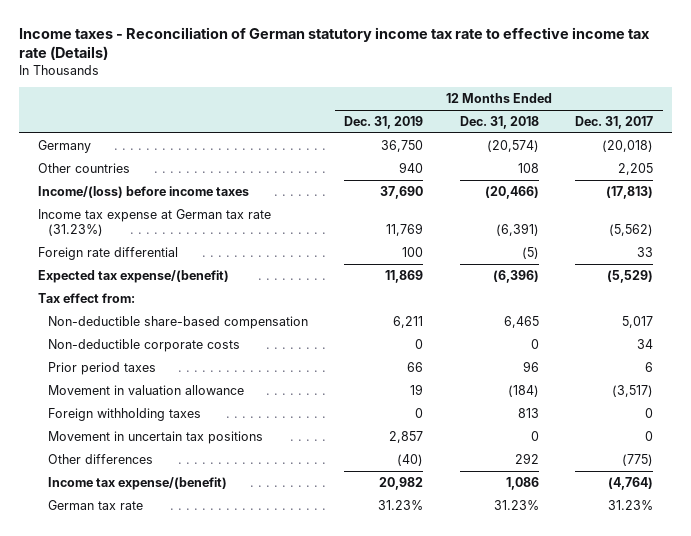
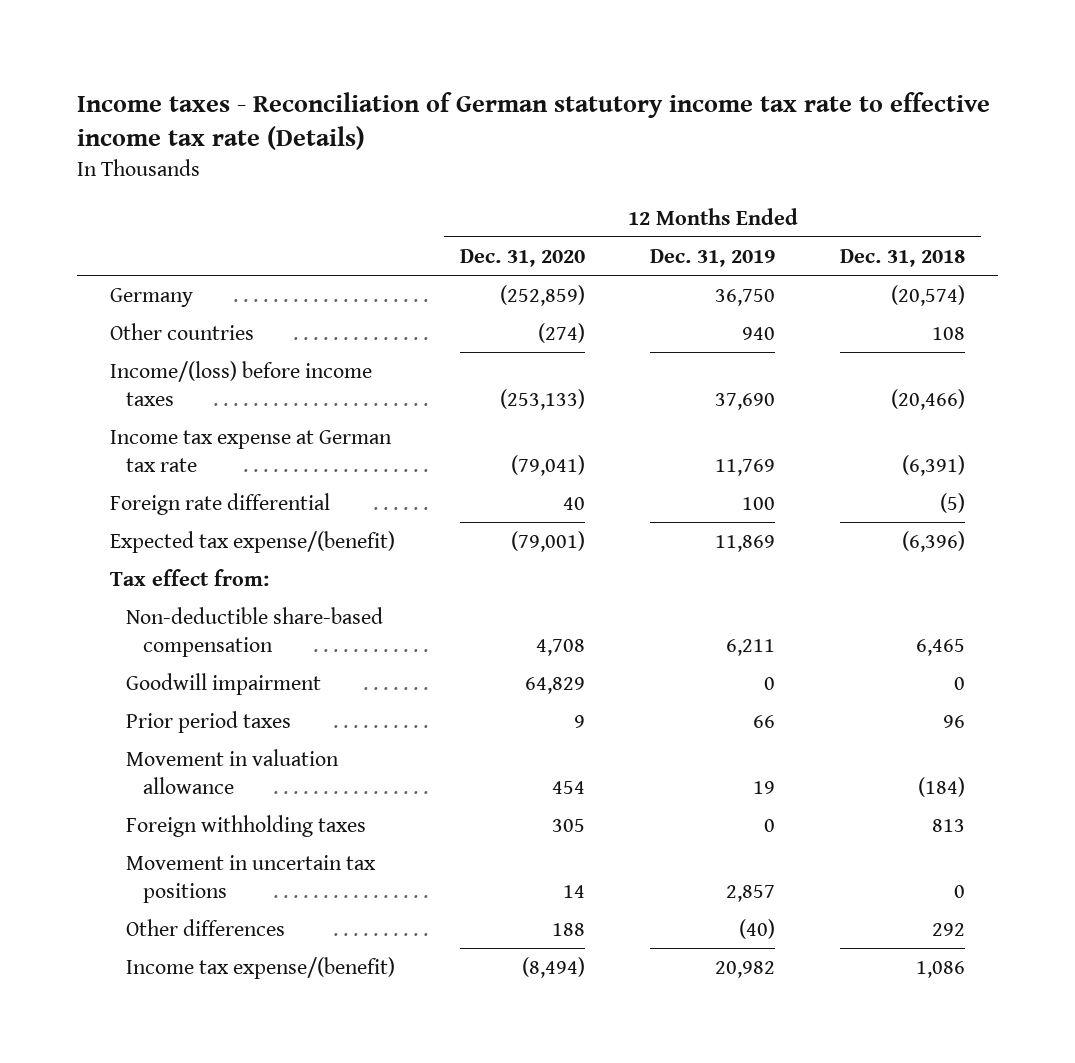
[575,116,654,130] Dec. 31, 2017 -> none
none -> [460,249,586,268] Dec. 31, 2020
[37,208,271,237] Income tax expense at German tax rate (31.23%) -> [109,430,392,472] Income tax expense at German tax rate
[48,338,241,352] Non-deductible corporate costs -> none
none -> [126,673,322,696] Goodwill impairment
[48,499,144,510] German tax rate -> none

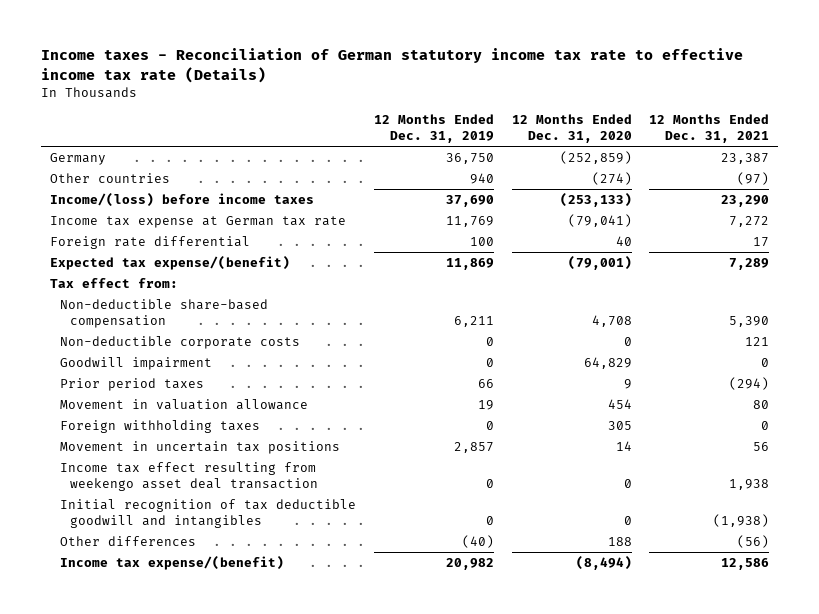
[840,249,966,268] Dec. 31, 2018 -> none
none -> [649,114,770,144] 12 Months Ended Dec. 31, 2021
none -> [59,335,300,349] Non-deductible corporate costs
none -> [59,461,318,491] Income tax effect resulting from weekengo asset deal transaction
none -> [59,498,356,528] Initial recognition of tax deductible goodwill and intangibles

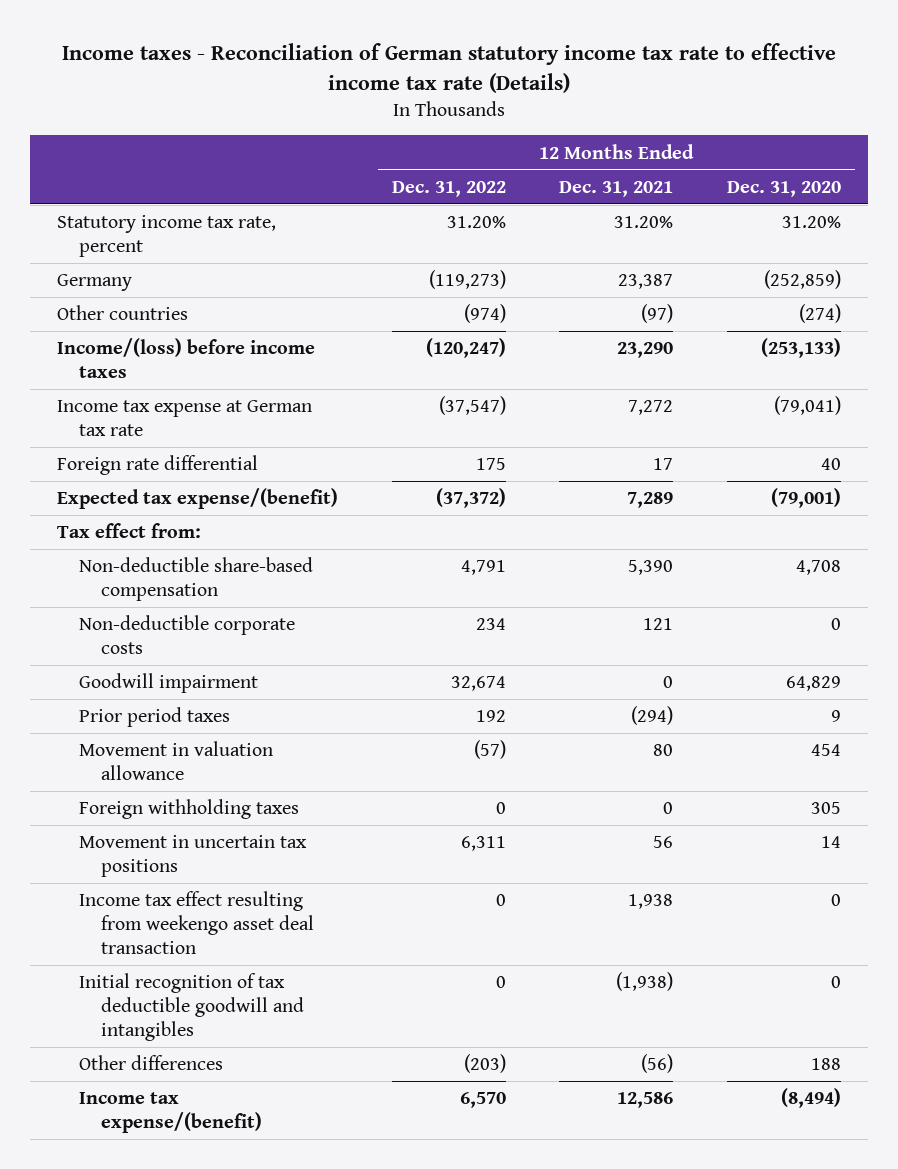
[373,114,494,144] 12 Months Ended Dec. 31, 2019 -> none
none -> [391,180,506,197] Dec. 31, 2022
none -> [57,215,277,258] Statutory income tax rate, percent

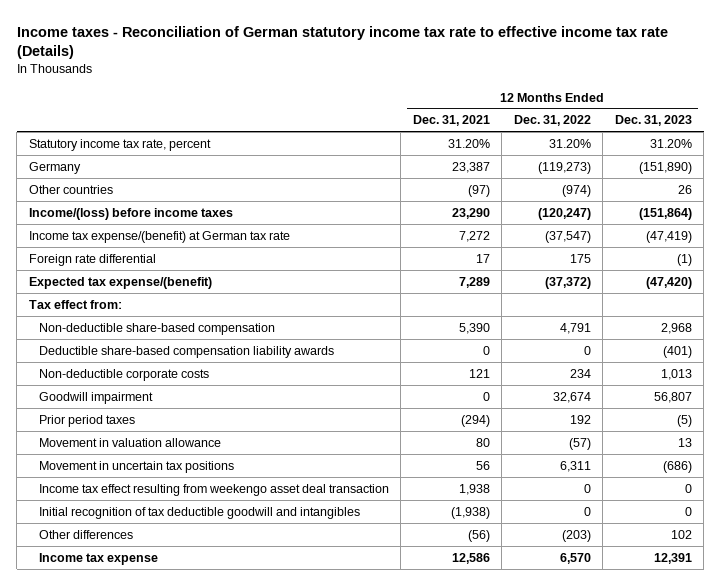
[727,180,842,197] Dec. 31, 2020 -> none
none -> [614,115,692,127] Dec. 31, 2023
[57,400,313,437] Income tax expense at German tax rate -> [28,230,290,243] Income tax expense/(benefit) at German tax rate
none -> [38,345,334,358] Deductible share-based compensation liability awards
[79,799,300,820] Foreign withholding taxes -> none
[79,1092,263,1134] Income tax expense/(benefit) -> [38,552,158,565] Income tax expense

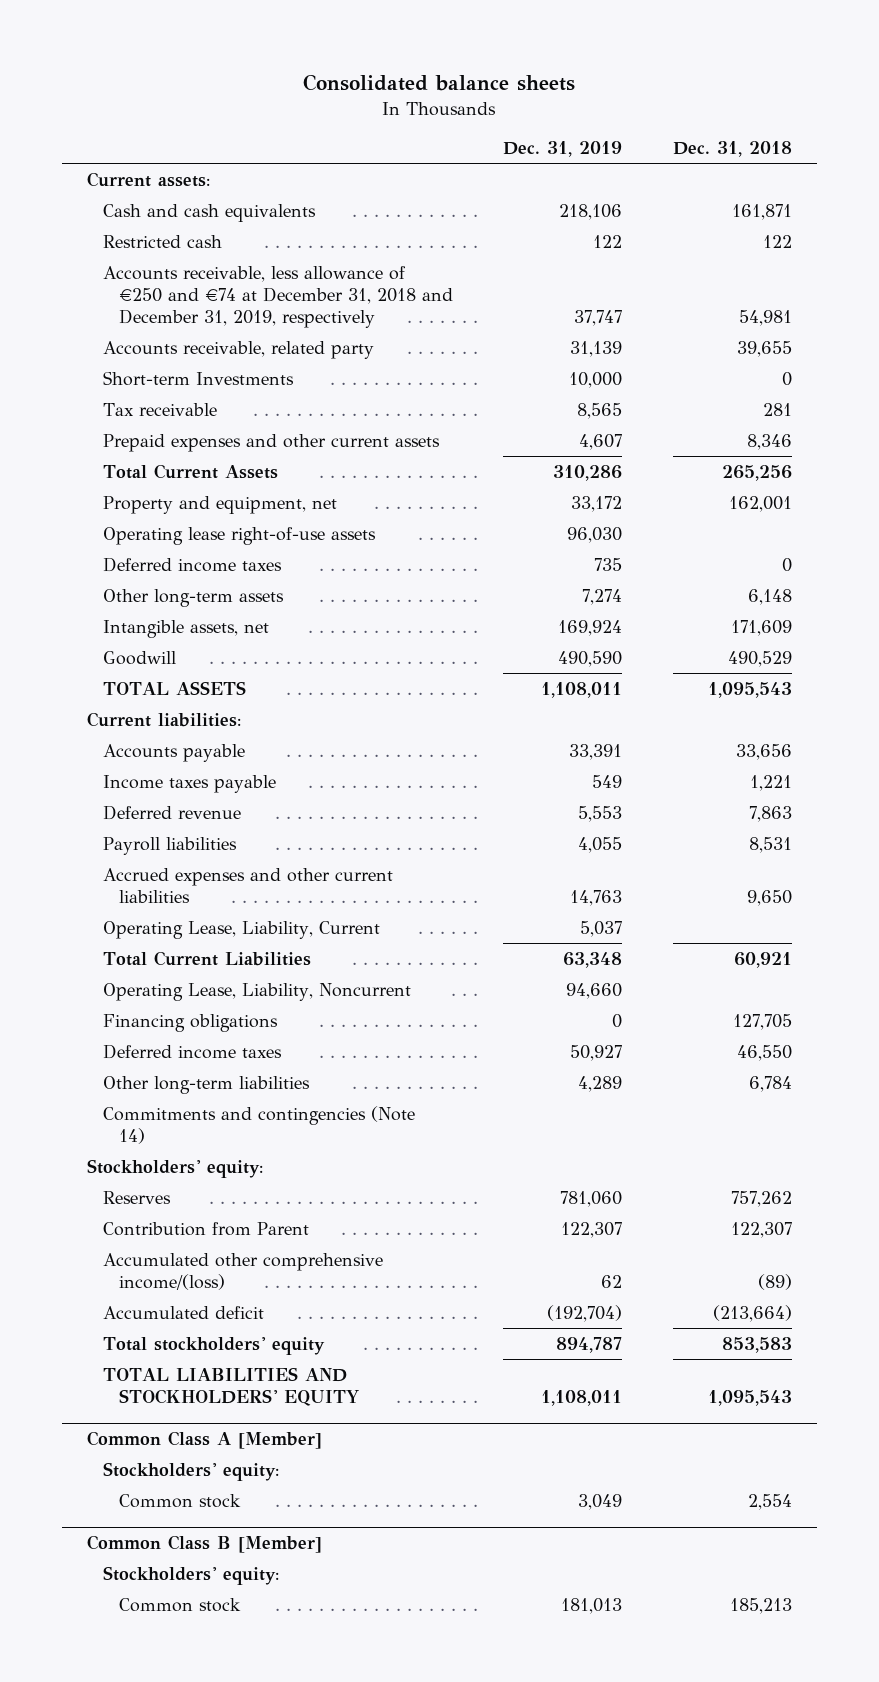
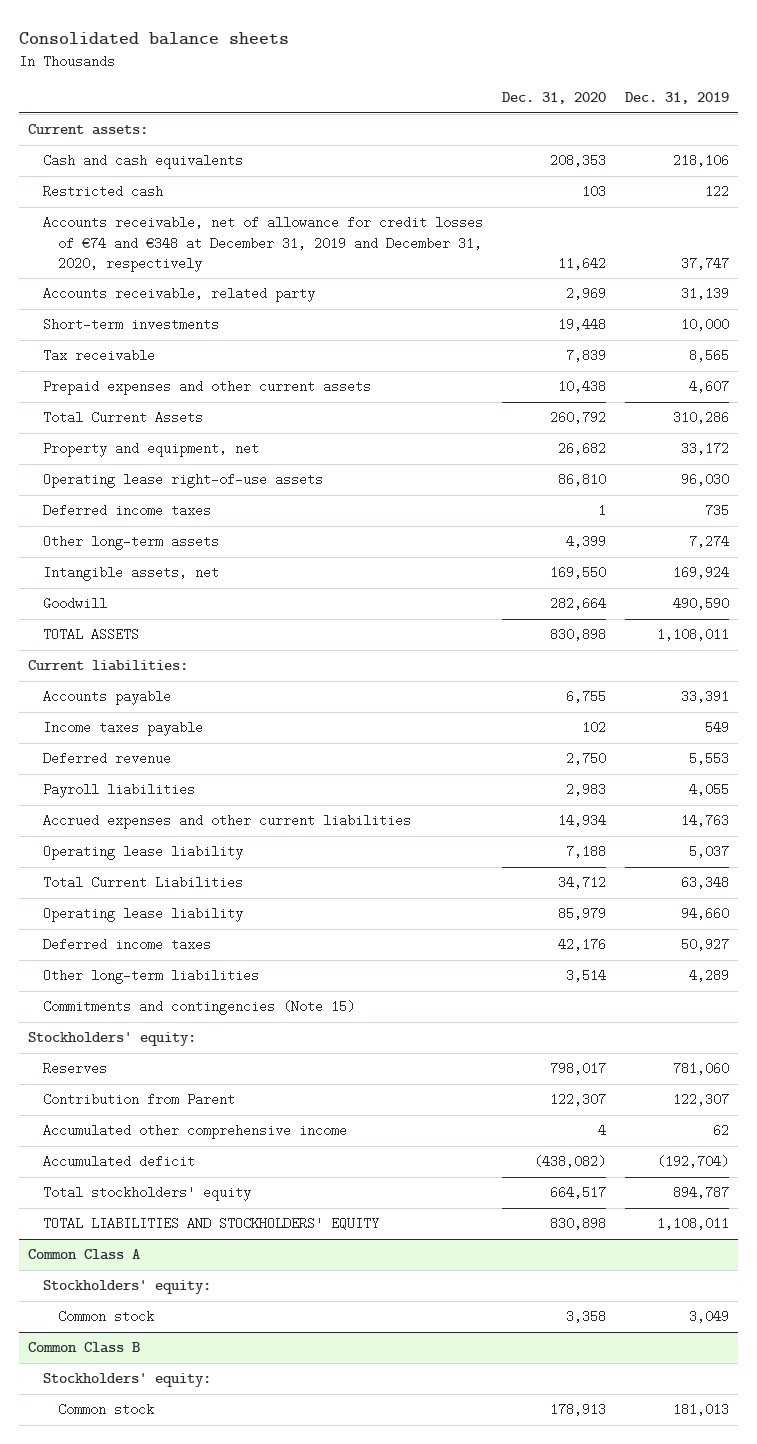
[672,141,792,158] Dec. 31, 2018 -> none
none -> [501,92,606,105] Dec. 31, 2020
[102,265,453,329] Accounts receivable, less allowance of €250 and €74 at December 31, 2018 and December 31, 2019, respectively -> [42,216,483,272] Accounts receivable, net of allowance for credit losses of €74 and €348 at December 31, 2019 and December 31, 2020, respectively
[102,370,294,386] Short-term Investments -> [42,318,219,332] Short-term investments
[102,920,380,939] Operating Lease, Liability, Current -> [42,845,243,861] Operating lease liability
[102,1013,278,1032] Financing obligations -> none
[102,982,411,1001] Operating Lease, Liability, Noncurrent -> [42,907,243,923] Operating lease liability
[102,1105,415,1144] Commitments and contingencies (Note 14) -> [42,1000,355,1016] Commitments and contingencies (Note 15)
[102,1252,383,1290] Accumulated other comprehensive income/(loss) -> [42,1124,347,1140] Accumulated other comprehensive income
[87,1430,323,1449] Common Class A [Member] -> [28,1249,141,1261] Common Class A
[87,1534,323,1553] Common Class B [Member] -> [28,1342,141,1354] Common Class B

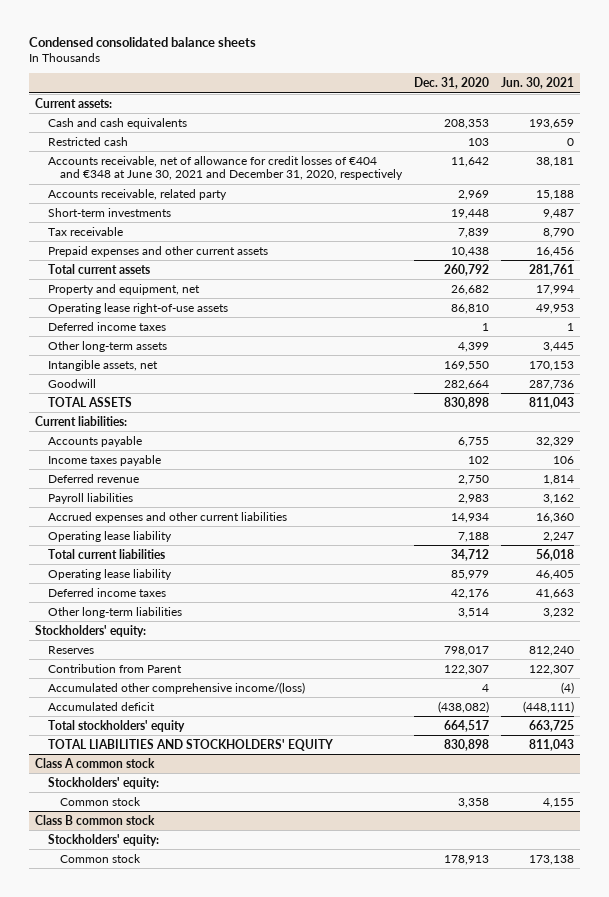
[18,32,289,46] Consolidated balance sheets -> [29,36,257,47] Condensed consolidated balance sheets
[624,92,729,105] Dec. 31, 2019 -> none
none -> [500,77,574,90] Jun. 30, 2021
[42,216,483,272] Accounts receivable, net of allowance for credit losses of €74 and €348 at December 31, 2019 and December 31, 2020, respectively -> [47,155,403,181] Accounts receivable, net of allowance for credit losses of €404 and €348 at June 30, 2021 and December 31, 2020, respectively
[42,411,203,425] Total Current Assets -> [47,263,150,274] Total current assets
[42,876,243,890] Total Current Liabilities -> [47,548,165,559] Total current liabilities
[42,1000,355,1016] Commitments and contingencies (Note 15) -> none
[42,1124,347,1140] Accumulated other comprehensive income -> [47,681,305,694] Accumulated other comprehensive income/(loss)
[28,1249,141,1261] Common Class A -> [35,757,156,768] Class A common stock
[28,1342,141,1354] Common Class B -> [35,814,156,825] Class B common stock

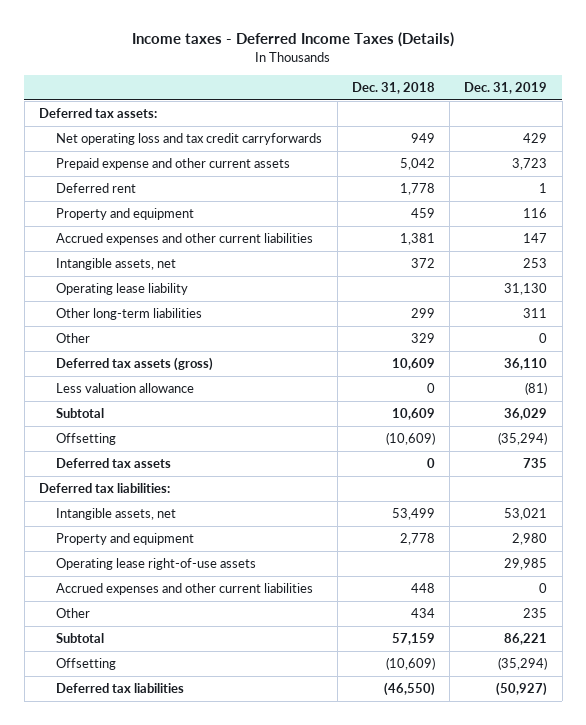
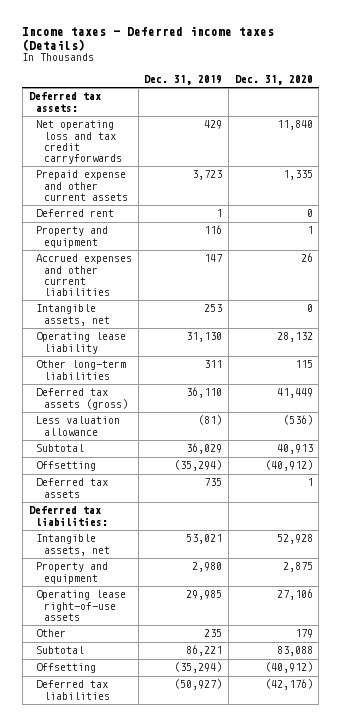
[132,32,455,48] Income taxes - Deferred Income Taxes (Details) -> [22,26,275,51] Income taxes - Deferred income taxes (Details)
[351,81,435,94] Dec. 31, 2018 -> none
none -> [234,74,313,85] Dec. 31, 2020
[56,333,91,344] Other -> none
[56,583,314,596] Accrued expenses and other current liabilities -> none

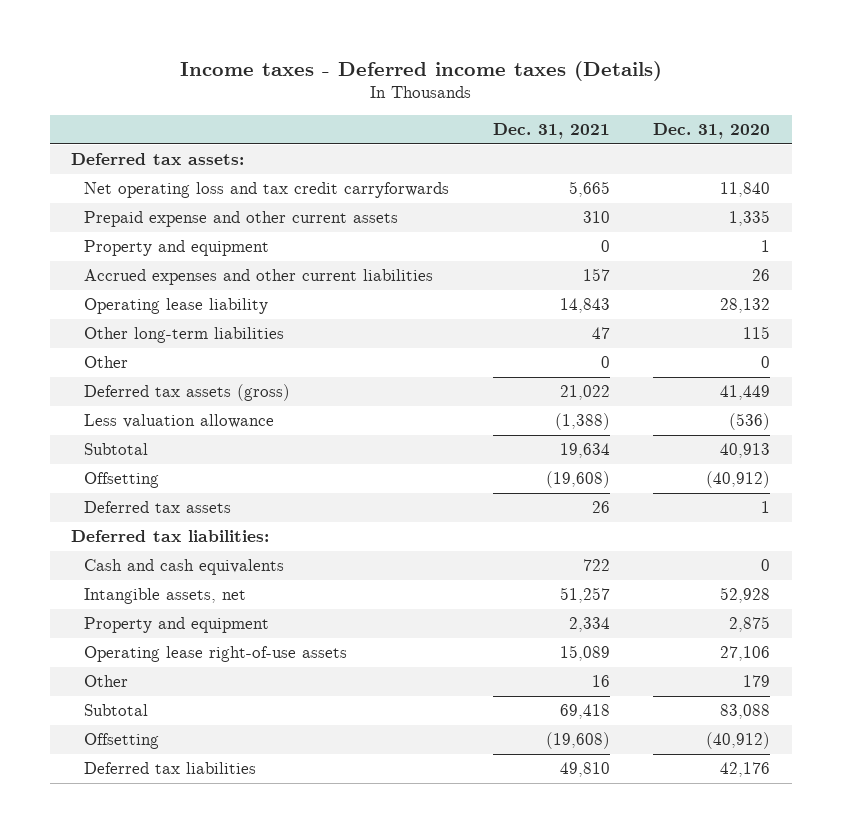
[144,74,223,85] Dec. 31, 2019 -> none
none -> [492,123,610,140] Dec. 31, 2021
[36,209,115,218] Deferred rent -> none
[36,304,111,326] Intangible assets, net -> none
none -> [84,356,129,369] Other
none -> [84,559,285,576] Cash and cash equivalents
[264,679,313,691] (42,176) -> [720,762,771,778] 42,176

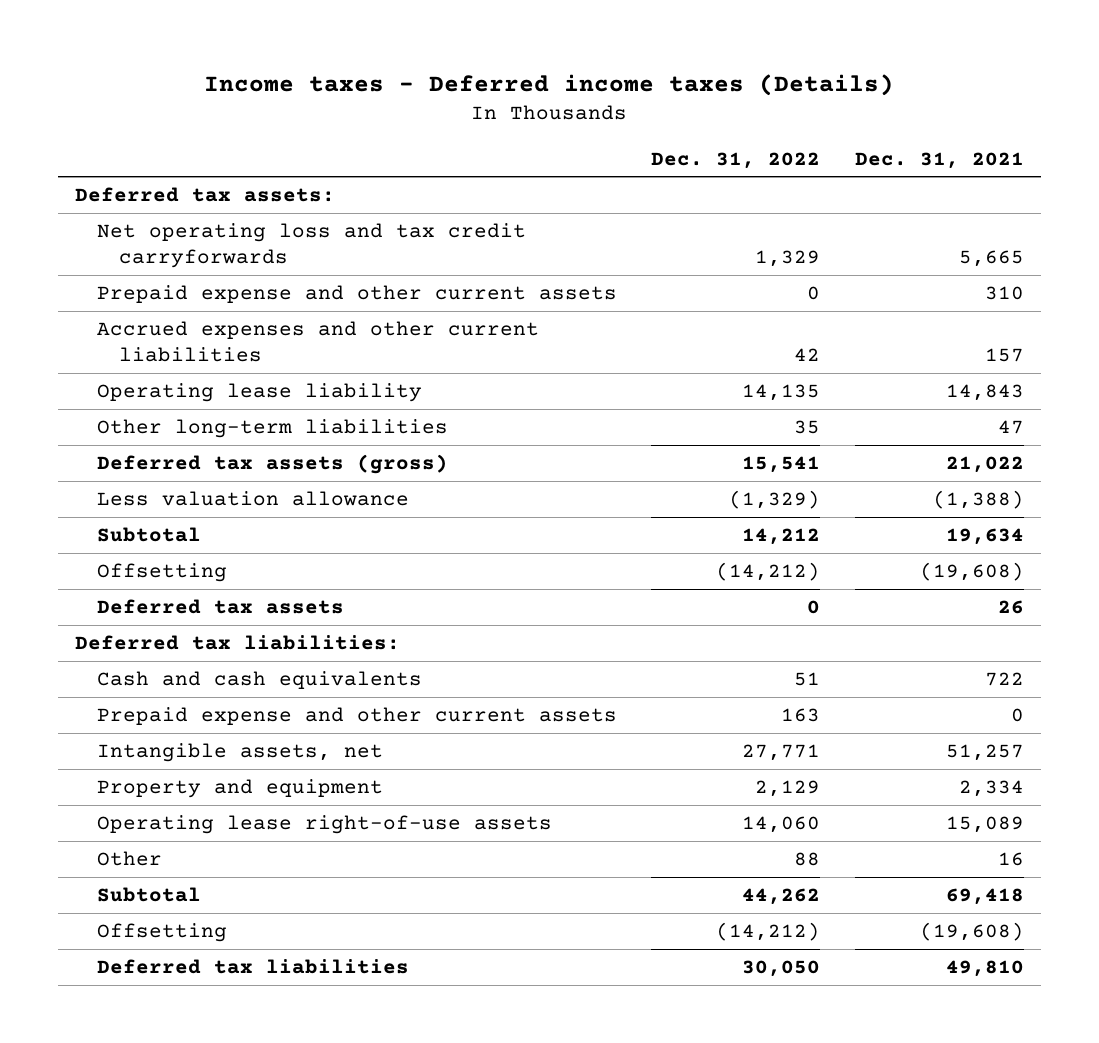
[653,123,771,140] Dec. 31, 2020 -> none
none -> [651,151,821,169] Dec. 31, 2022
[84,240,270,257] Property and equipment -> none
[84,356,129,369] Other -> none
none -> [96,707,617,726] Prepaid expense and other current assets

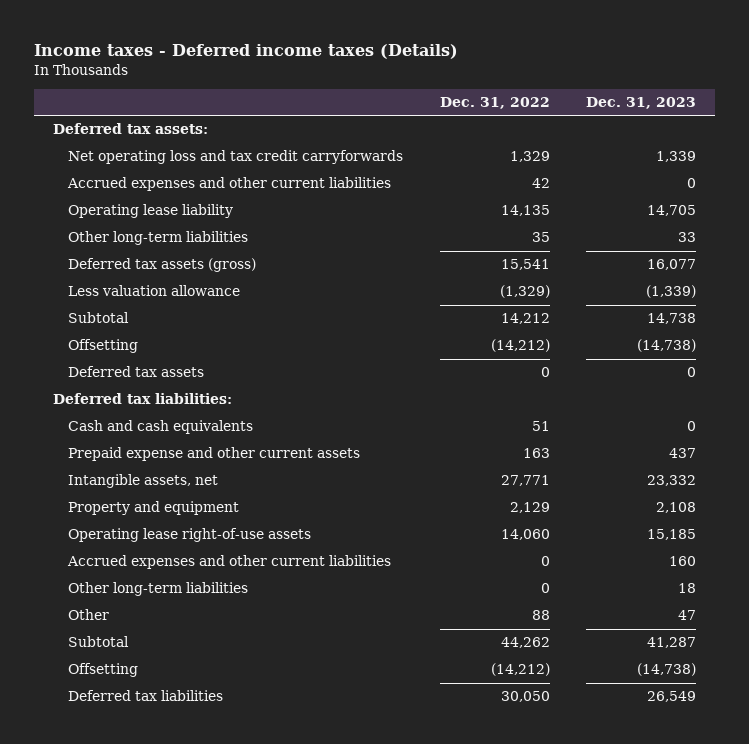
[854,151,1024,169] Dec. 31, 2021 -> none
none -> [586,97,697,110] Dec. 31, 2023
[96,285,617,304] Prepaid expense and other current assets -> none
none -> [67,555,392,570] Accrued expenses and other current liabilities
none -> [68,582,249,597] Other long-term liabilities

